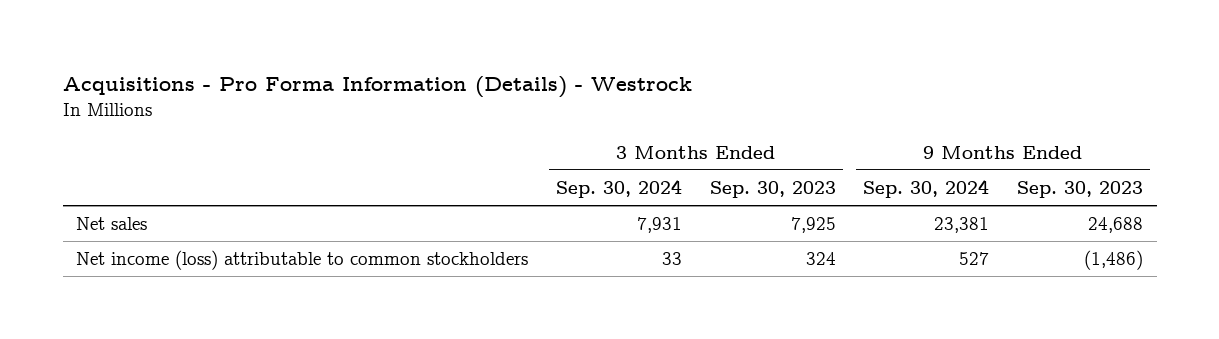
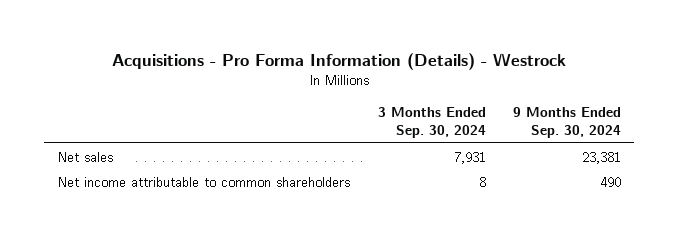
[709,181,836,199] Sep. 30, 2023 -> none
[1016,181,1143,199] Sep. 30, 2023 -> none
[76,250,529,271] Net income (loss) attributable to common stockholders -> [57,176,351,187] Net income attributable to common shareholders
[662,252,683,266] 33 -> [478,176,486,187] 8
[959,252,990,266] 527 -> [599,176,621,187] 490

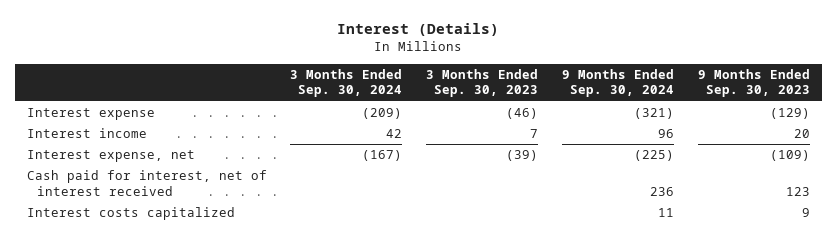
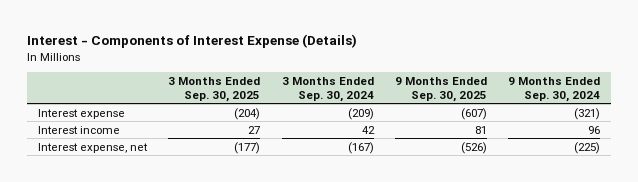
[337,23,500,37] Interest (Details) -> [27,33,358,48] Interest - Components of Interest Expense (Details)
[426,69,539,98] 3 Months Ended Sep. 30, 2023 -> none
[697,69,810,98] 9 Months Ended Sep. 30, 2023 -> none
none -> [168,76,261,102] 3 Months Ended Sep. 30, 2025
none -> [394,76,487,102] 9 Months Ended Sep. 30, 2025
[26,170,267,196] Cash paid for interest, net of interest received -> none
[26,207,235,221] Interest costs capitalized -> none

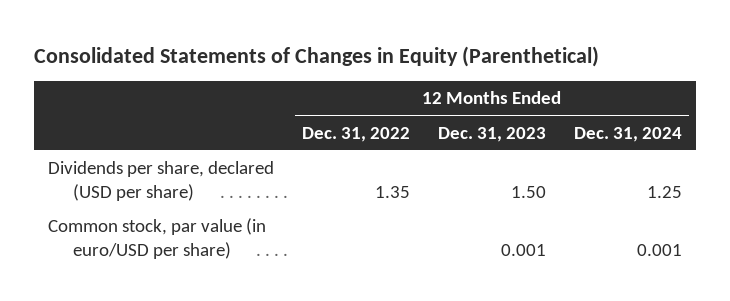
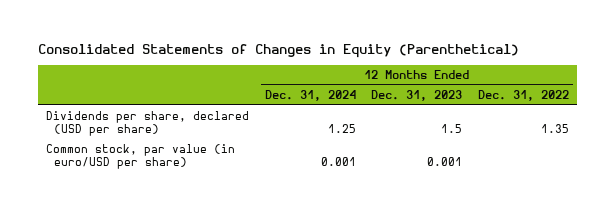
[511,185,547,198] 1.50 -> [441,124,463,134] 1.5

